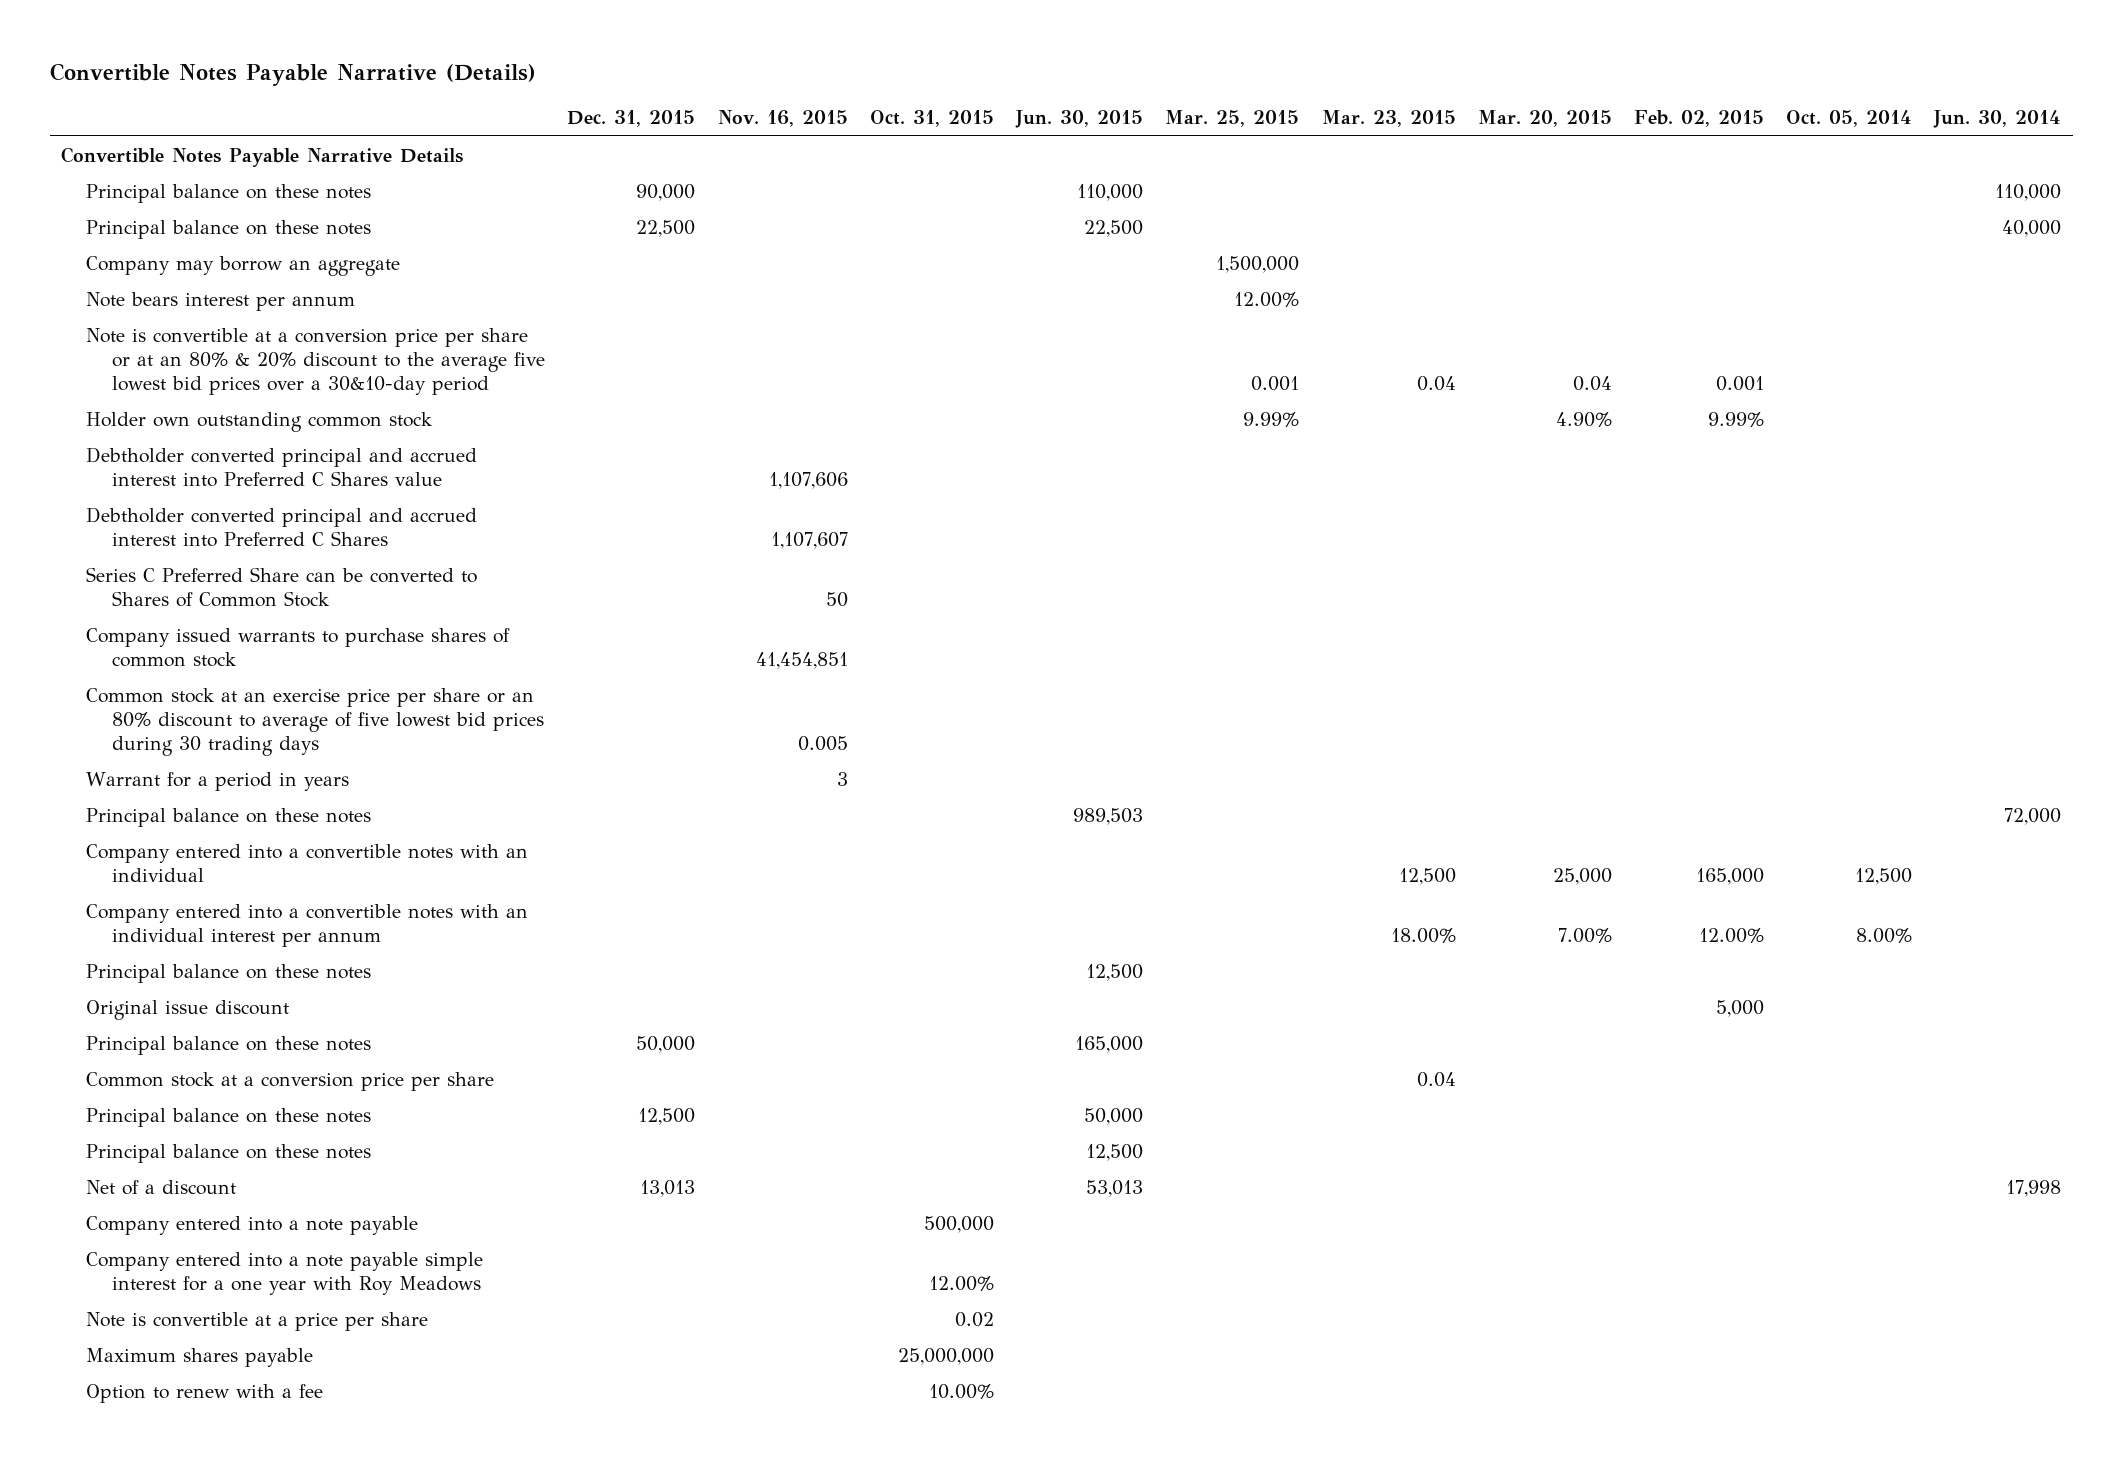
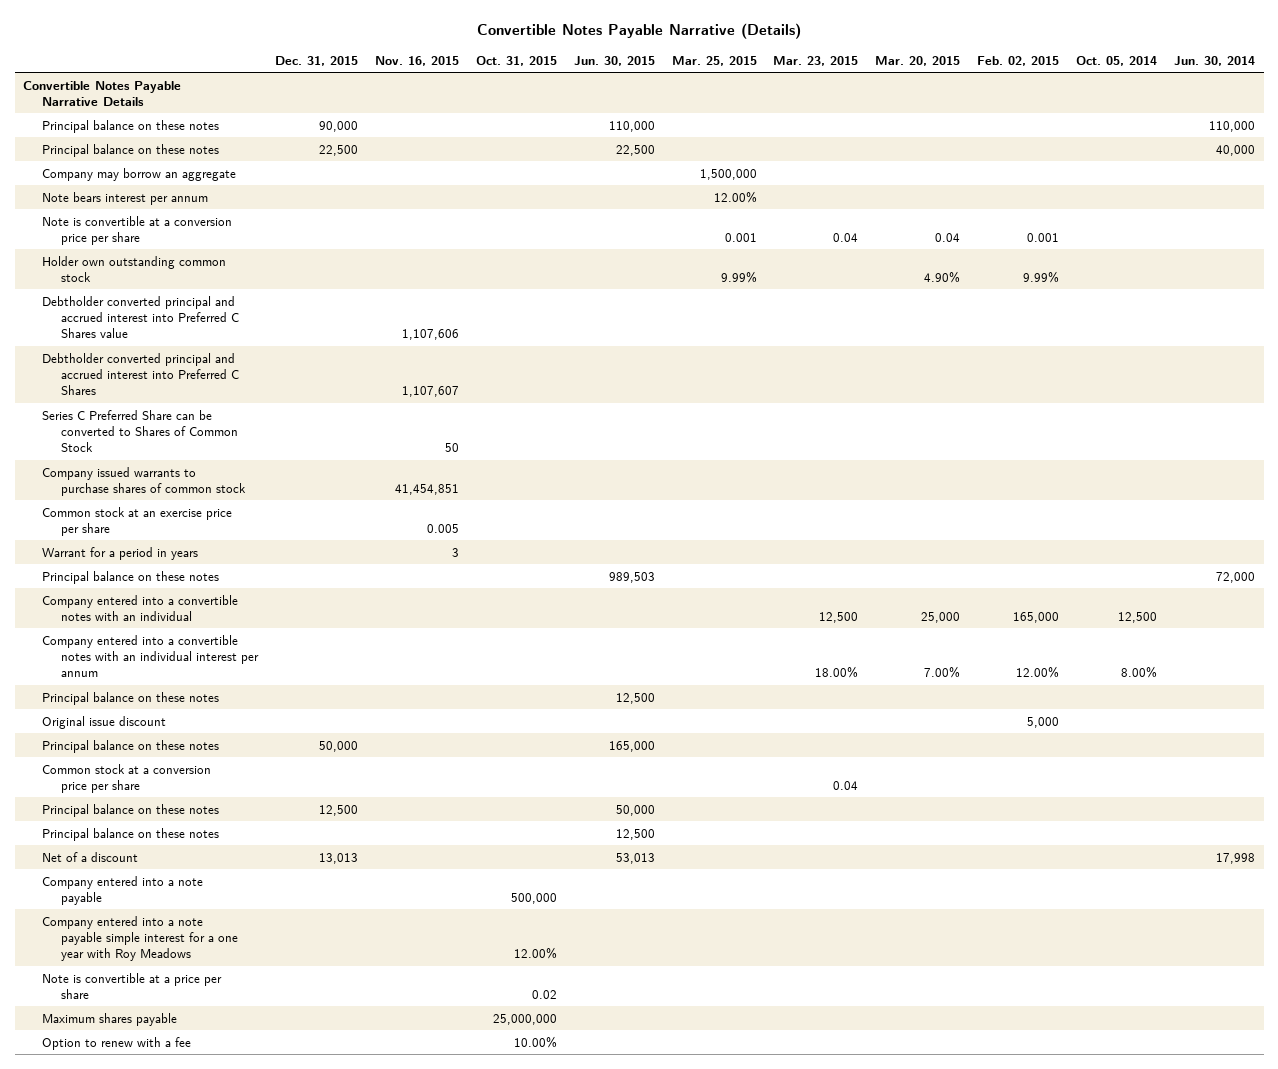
[86,327,546,395] Note is convertible at a conversion price per share or at an 80% & 20% discount to the average five lowest bid prices over a 30&10-day period -> [41,215,232,245] Note is convertible at a conversion price per share
[86,687,545,756] Common stock at an exercise price per share or an 80% discount to average of five lowest bid prices during 30 trading days -> [41,506,232,536] Common stock at an exercise price per share

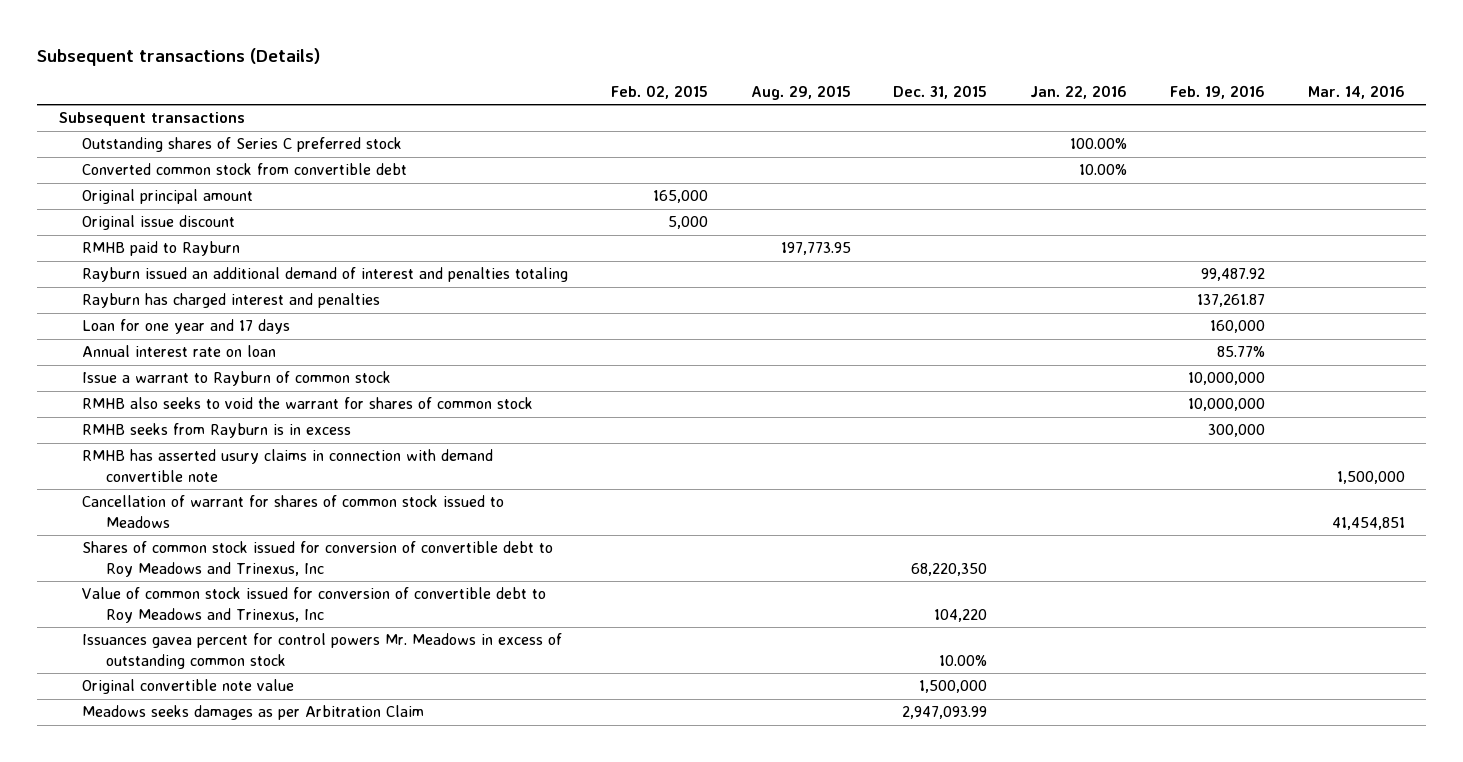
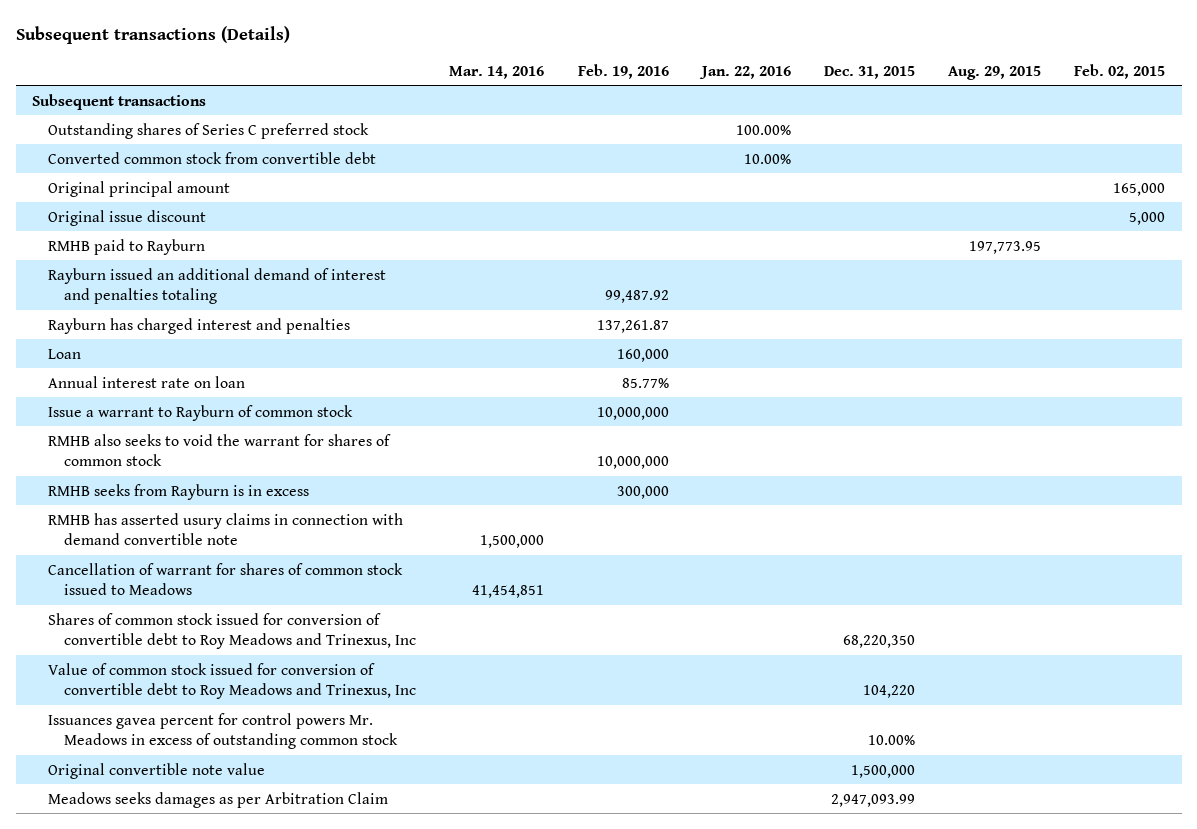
[82,319,291,335] Loan for one year and 17 days -> [48,348,82,359] Loan

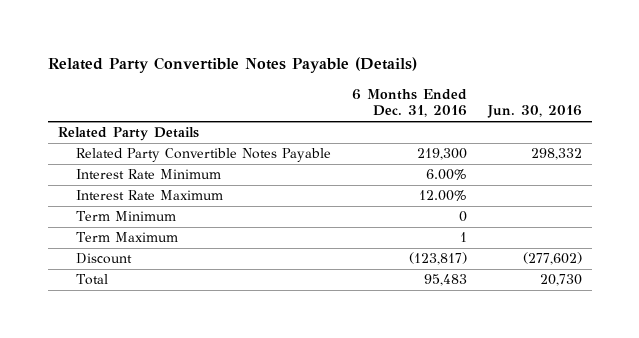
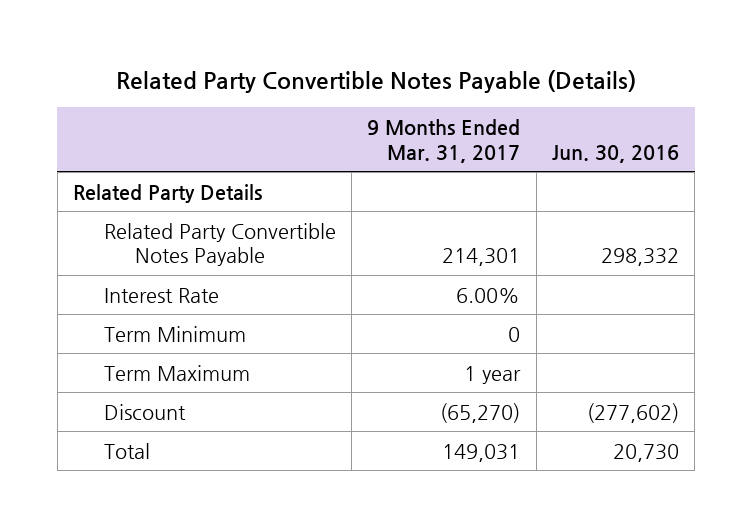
[351,88,467,118] 6 Months Ended Dec. 31, 2016 -> none
none -> [367,118,521,163] 9 Months Ended Mar. 31, 2017
[76,190,224,201] Interest Rate Maximum -> none
[76,169,222,180] Interest Rate Minimum -> [103,287,219,303] Interest Rate

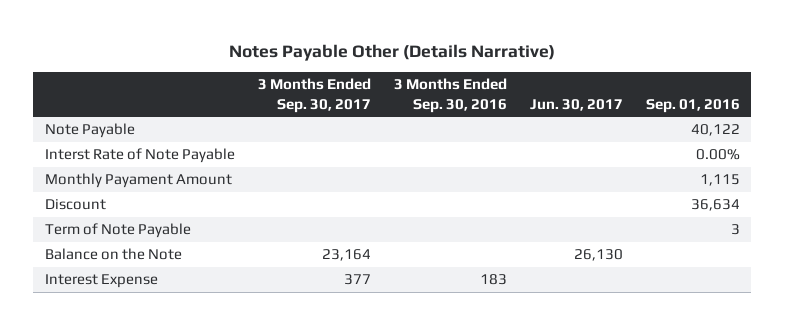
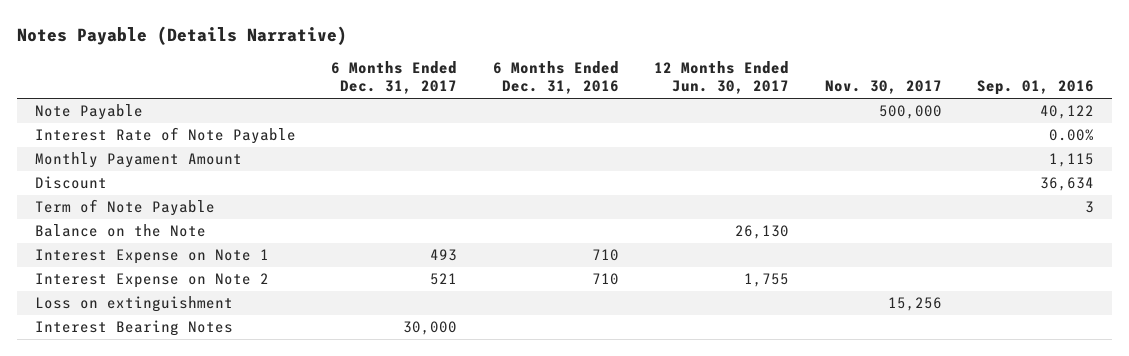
[229,43,556,61] Notes Payable Other (Details Narrative) -> [17,25,348,45] Notes Payable (Details Narrative)
[257,78,371,113] 3 Months Ended Sep. 30, 2017 -> none
[393,78,507,113] 3 Months Ended Sep. 30, 2016 -> none
[529,98,623,111] Jun. 30, 2017 -> none
none -> [331,60,458,95] 6 Months Ended Dec. 31, 2017
none -> [492,60,619,95] 6 Months Ended Dec. 31, 2016
none -> [654,60,790,95] 12 Months Ended Jun. 30, 2017
none -> [824,80,942,95] Nov. 30, 2017
[44,148,235,164] Interst Rate of Note Payable -> [34,127,296,145] Interest Rate of Note Payable
[44,274,158,289] Interest Expense -> [34,249,269,265] Interest Expense on Note 1
none -> [34,273,269,289] Interest Expense on Note 2
none -> [34,296,233,313] Loss on extinguishment
none -> [34,320,233,337] Interest Bearing Notes

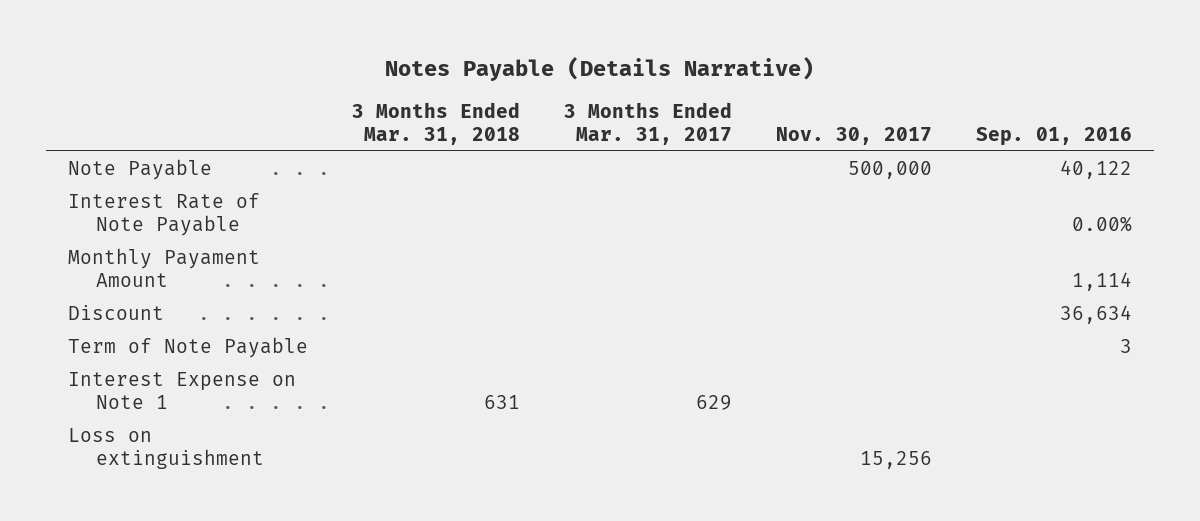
[331,60,458,95] 6 Months Ended Dec. 31, 2017 -> none
[492,60,619,95] 6 Months Ended Dec. 31, 2016 -> none
[654,60,790,95] 12 Months Ended Jun. 30, 2017 -> none
none -> [352,101,521,145] 3 Months Ended Mar. 31, 2018
none -> [563,101,732,145] 3 Months Ended Mar. 31, 2017
[1049,153,1095,168] 1,115 -> [1071,272,1132,292] 1,114
[34,224,206,238] Balance on the Note -> none
[34,273,269,289] Interest Expense on Note 2 -> none
[34,320,233,337] Interest Bearing Notes -> none

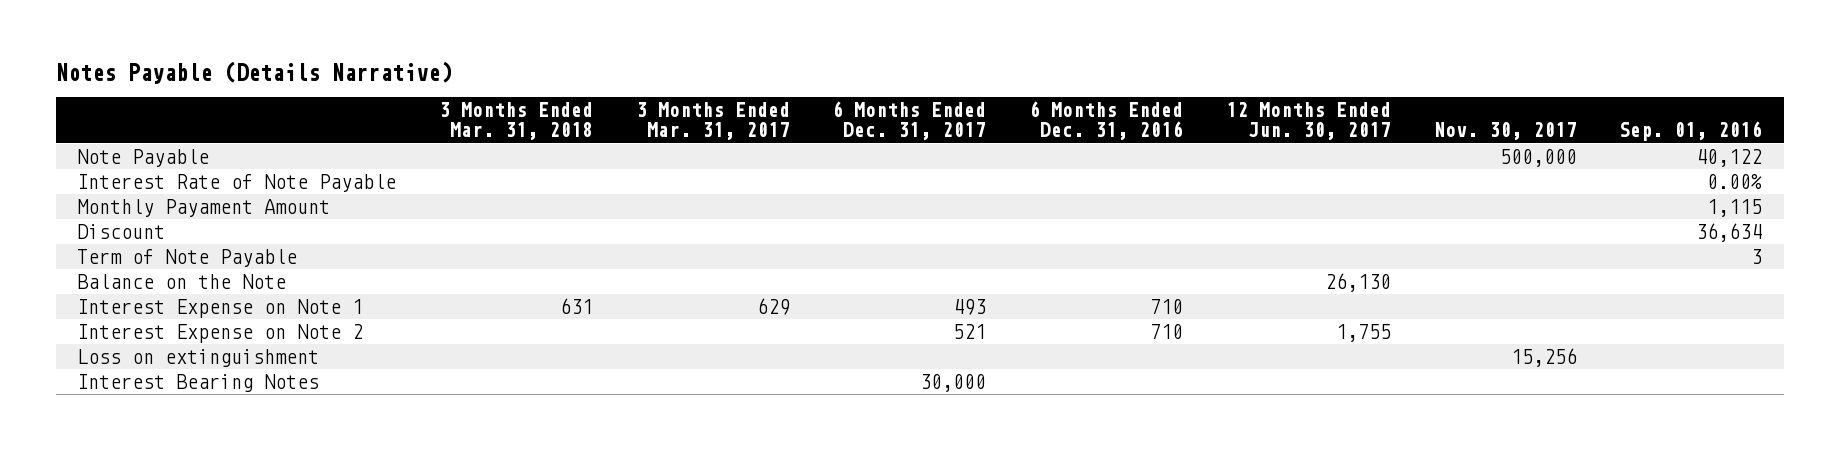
none -> [832,101,987,141] 6 Months Ended Dec. 31, 2017
none -> [1029,101,1184,141] 6 Months Ended Dec. 31, 2016
none -> [1225,102,1391,141] 12 Months Ended Jun. 30, 2017
[1071,272,1132,292] 1,114 -> [1707,199,1763,218] 1,115
none -> [77,274,287,290] Balance on the Note
none -> [77,324,364,344] Interest Expense on Note 2
none -> [77,374,320,393] Interest Bearing Notes

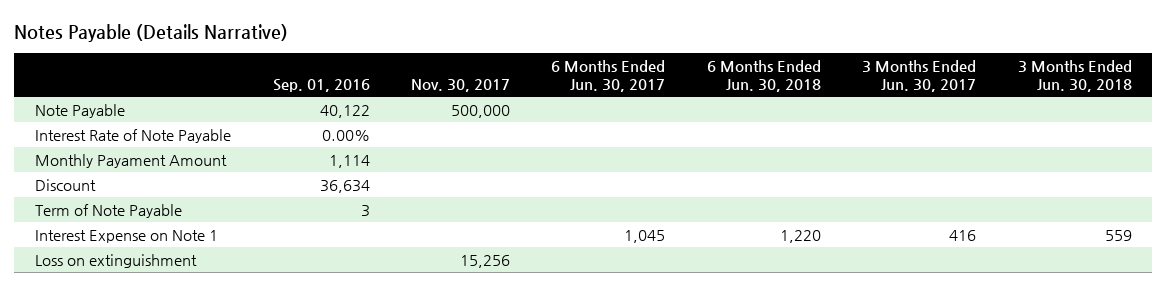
[438,102,593,141] 3 Months Ended Mar. 31, 2018 -> none
[635,102,790,141] 3 Months Ended Mar. 31, 2017 -> none
[832,101,987,141] 6 Months Ended Dec. 31, 2017 -> none
[1029,101,1184,141] 6 Months Ended Dec. 31, 2016 -> none
[1225,102,1391,141] 12 Months Ended Jun. 30, 2017 -> none
none -> [551,60,666,93] 6 Months Ended Jun. 30, 2017
none -> [706,60,821,93] 6 Months Ended Jun. 30, 2018
none -> [862,60,977,93] 3 Months Ended Jun. 30, 2017
none -> [1017,60,1132,93] 3 Months Ended Jun. 30, 2018
[1707,199,1763,218] 1,115 -> [328,154,370,168] 1,114
[77,274,287,290] Balance on the Note -> none
[77,324,364,344] Interest Expense on Note 2 -> none
[77,374,320,393] Interest Bearing Notes -> none

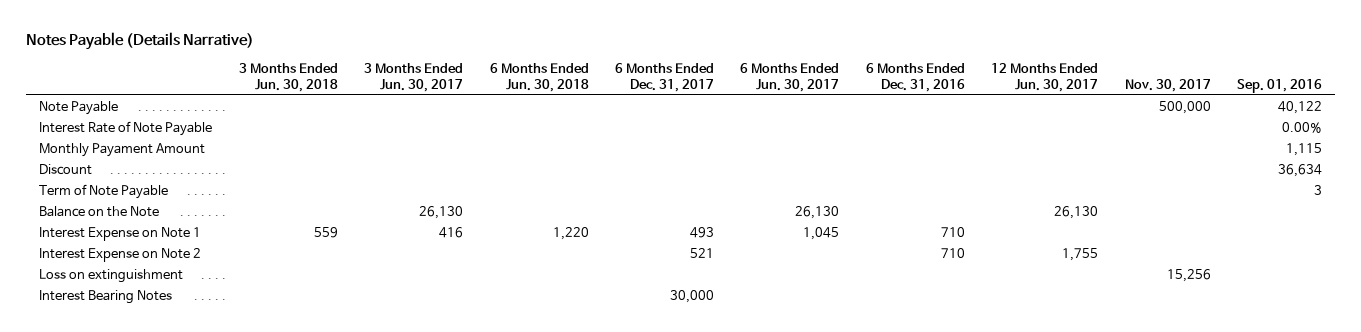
none -> [614,62,714,92] 6 Months Ended Dec. 31, 2017
none -> [865,62,965,92] 6 Months Ended Dec. 31, 2016
none -> [991,62,1099,92] 12 Months Ended Jun. 30, 2017
[328,154,370,168] 1,114 -> [1286,142,1323,156] 1,115
none -> [39,205,160,217] Balance on the Note
none -> [39,247,202,262] Interest Expense on Note 2
none -> [39,289,173,304] Interest Bearing Notes

